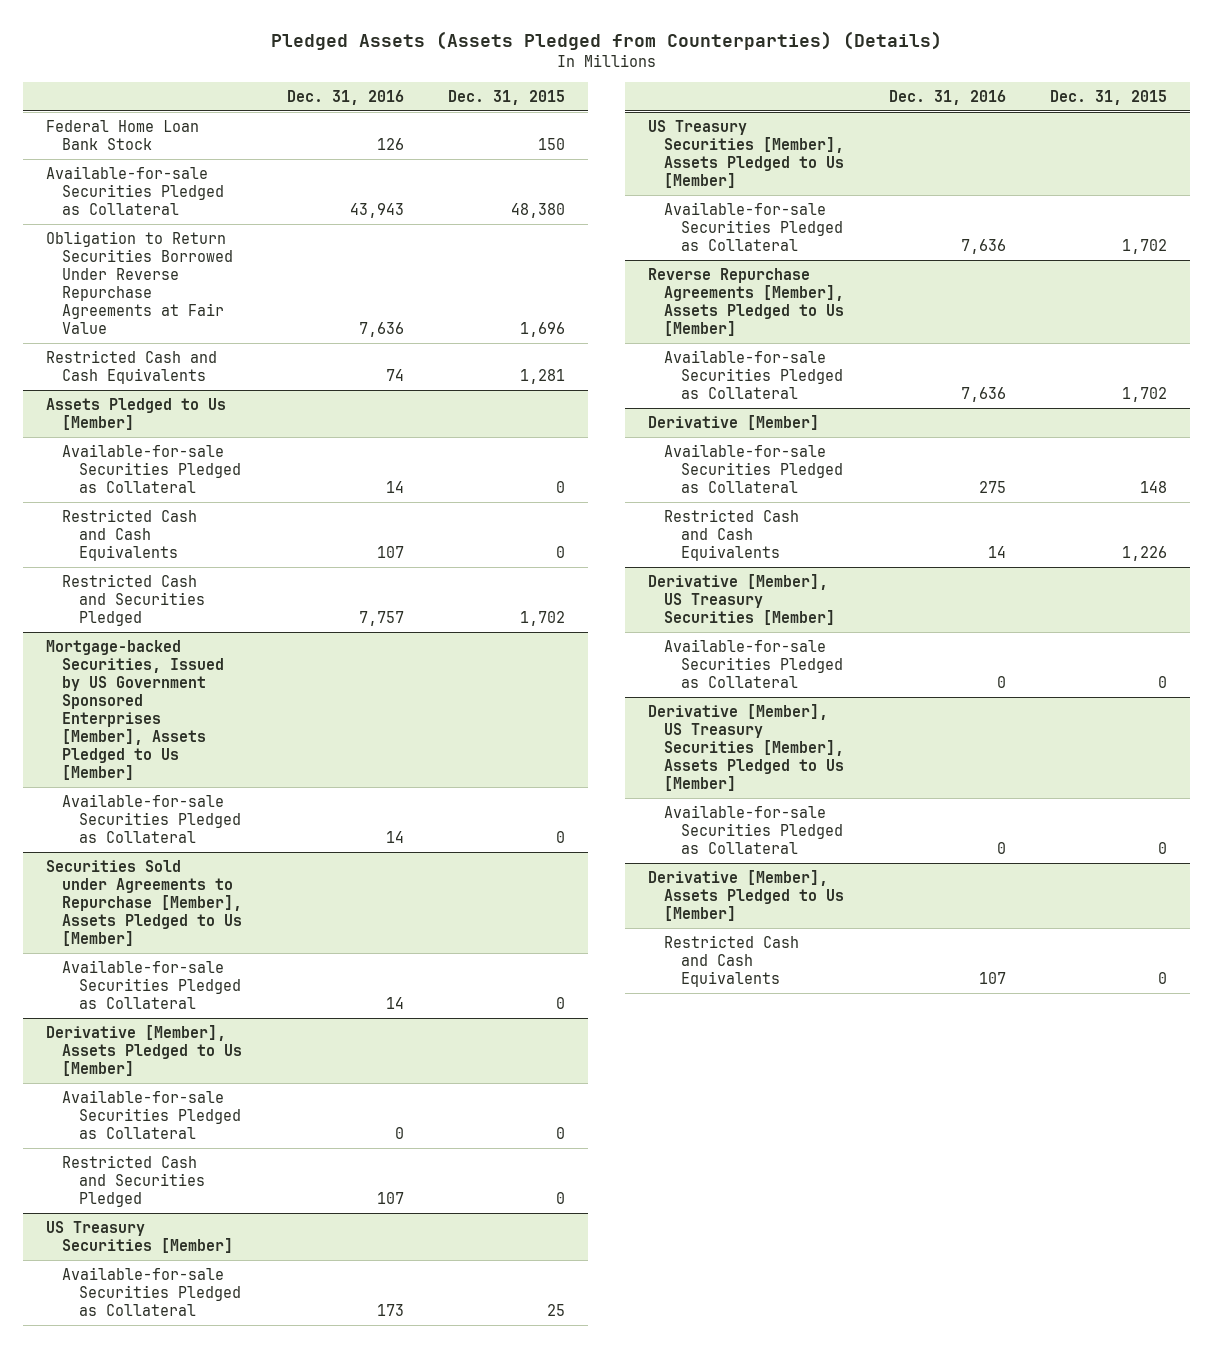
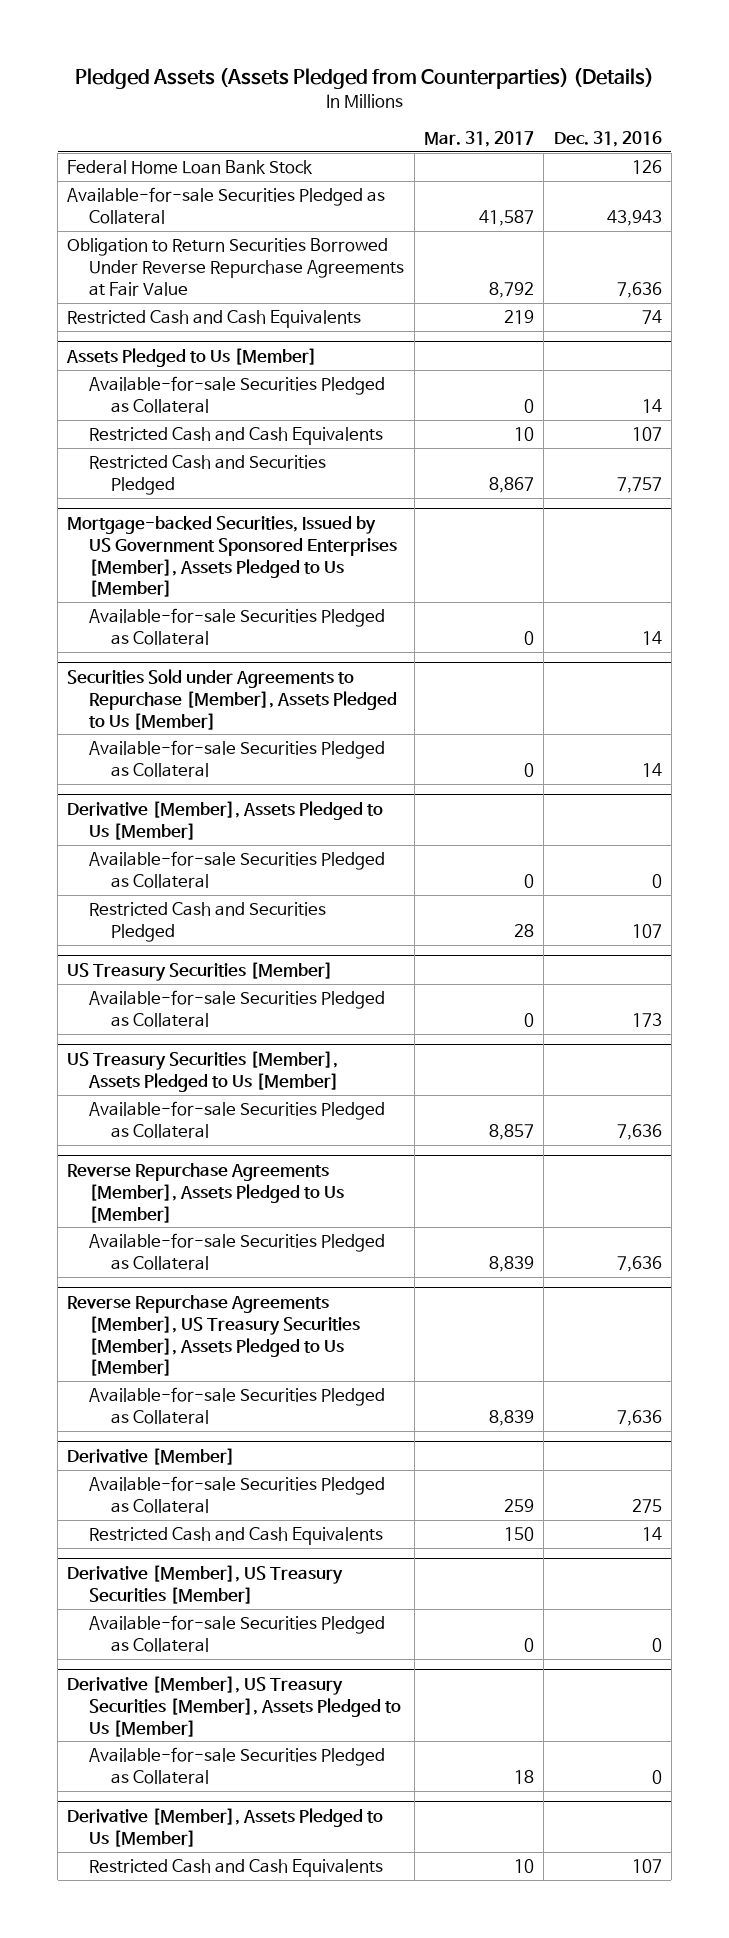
[448,90,566,106] Dec. 31, 2015 -> none
none -> [424,131,535,148] Mar. 31, 2017
none -> [67,1294,361,1377] Reverse Repurchase Agreements [Member], US Treasury Securities [Member], Assets Pledged to Us [Member]
none -> [89,1387,386,1424] Available-for-sale Securities Pledged as Collateral

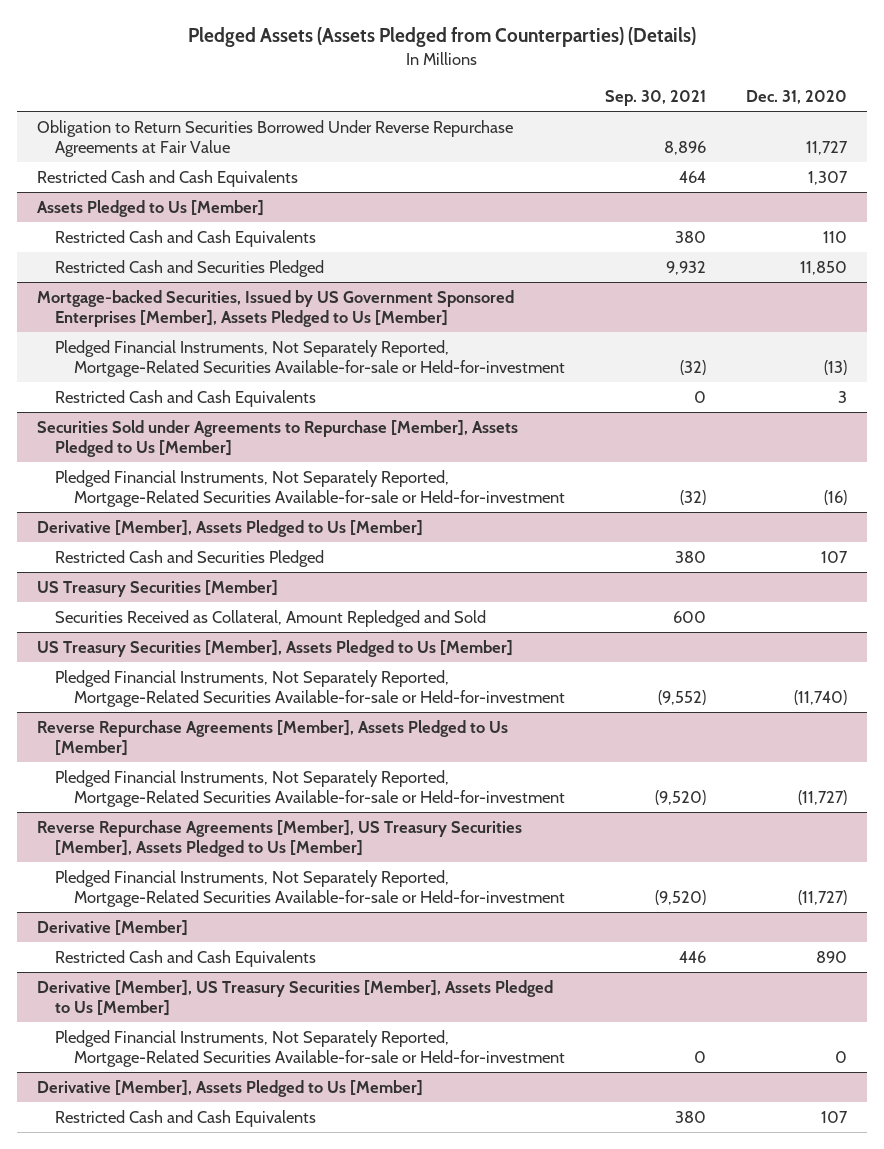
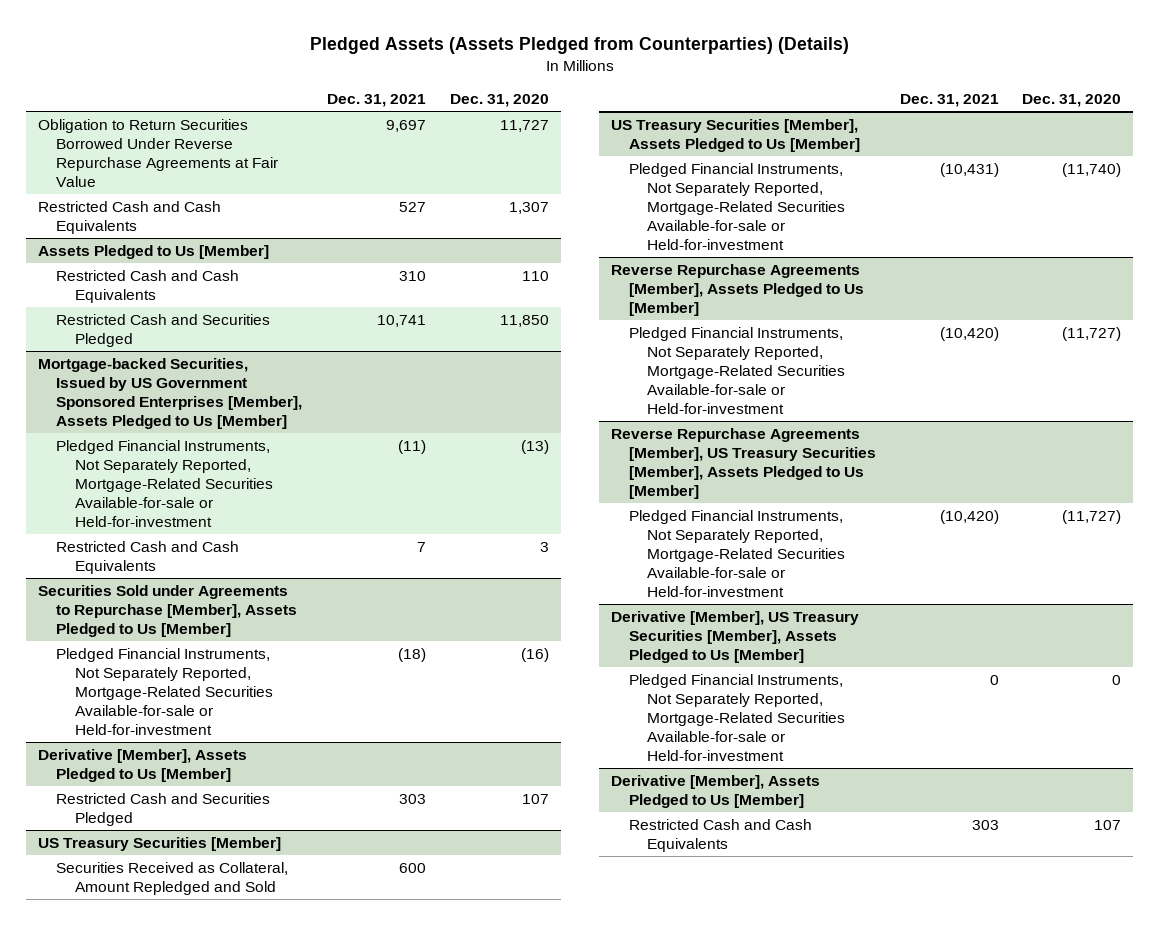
[605,90,707,107] Sep. 30, 2021 -> none
none -> [327,93,427,107] Dec. 31, 2021
[36,919,188,936] Derivative [Member] -> none
[55,949,317,967] Restricted Cash and Cash Equivalents -> none

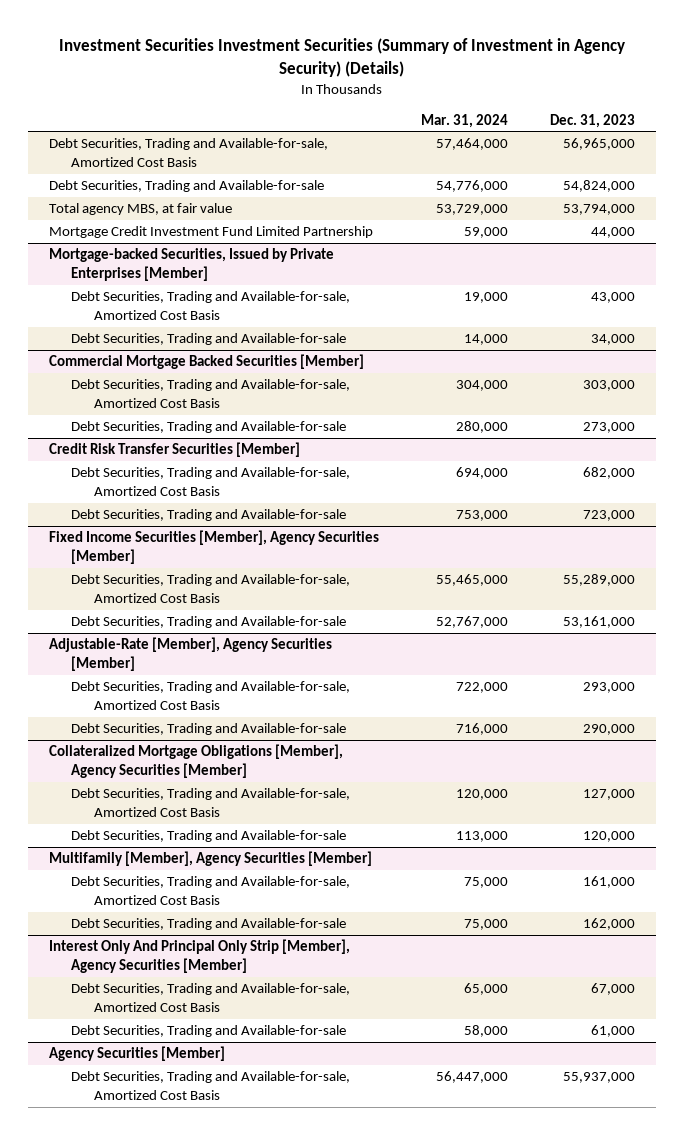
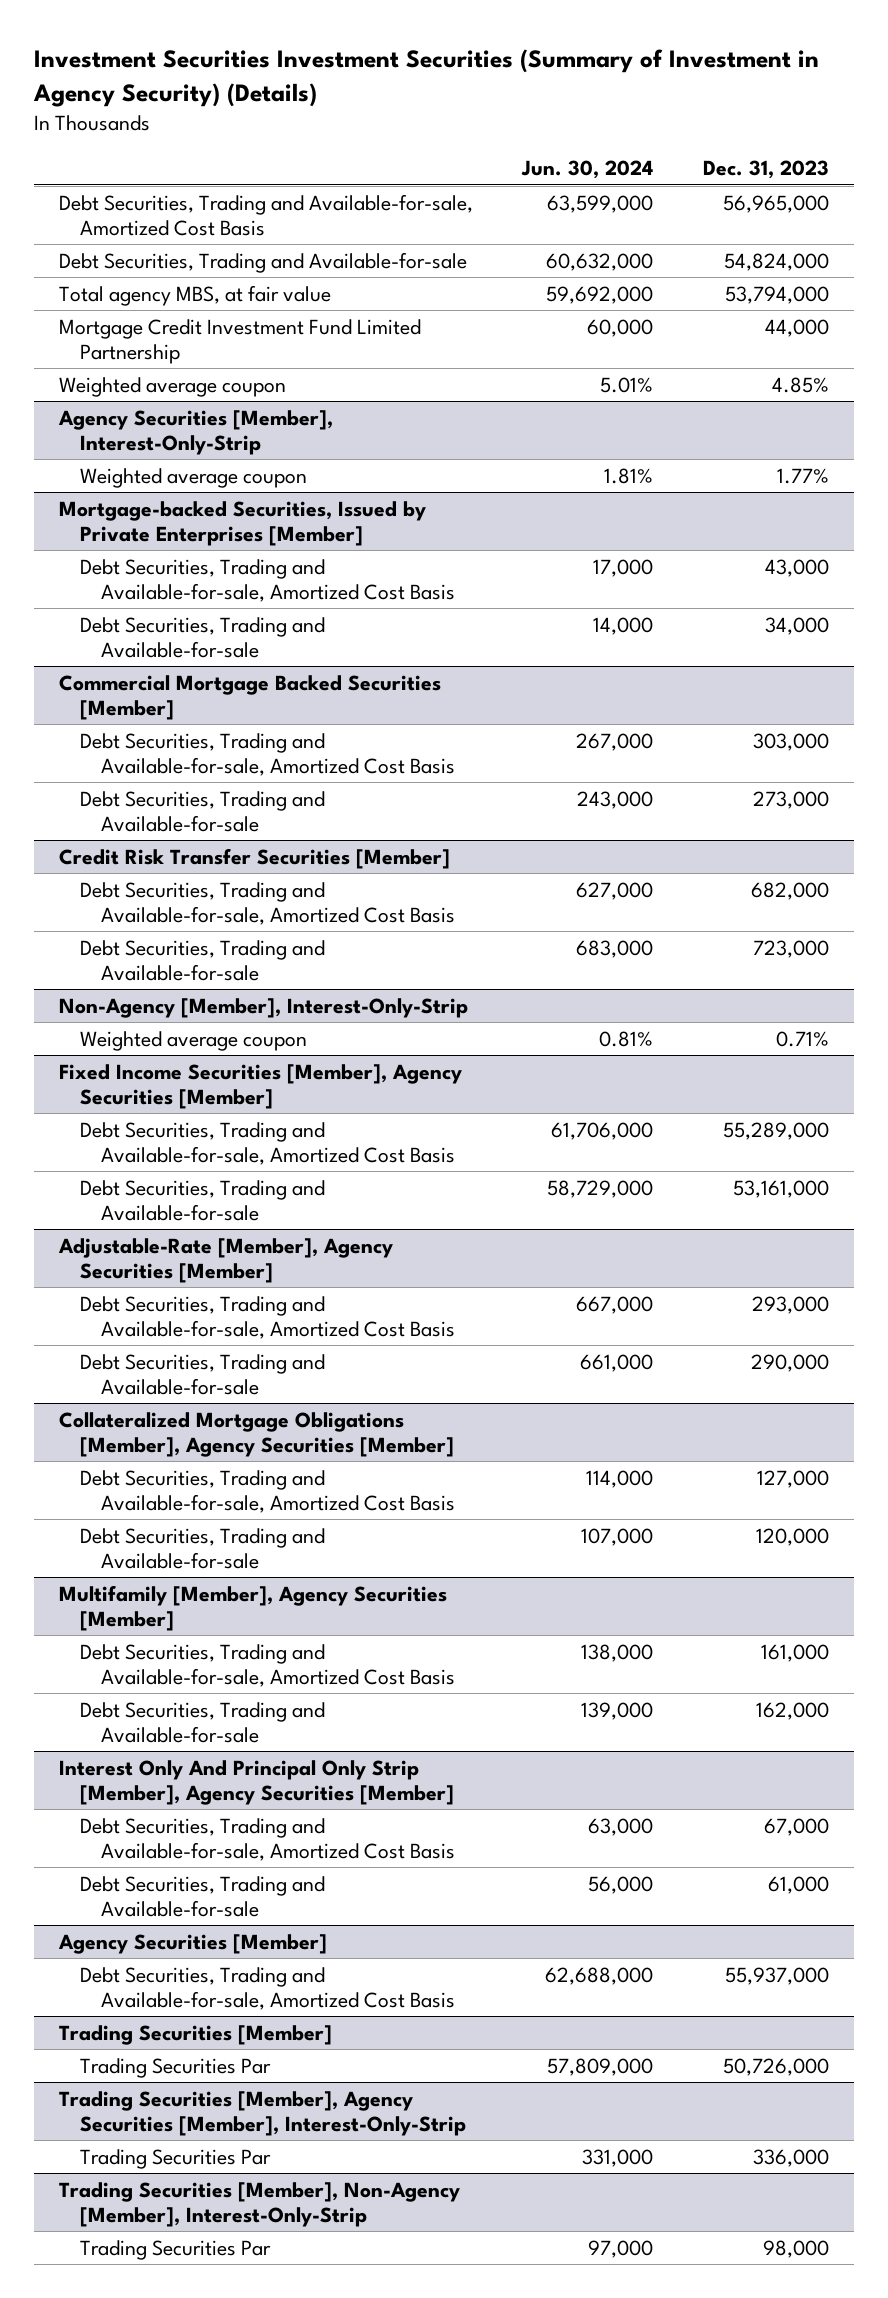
[421,113,509,128] Mar. 31, 2024 -> none
none -> [521,160,654,180] Jun. 30, 2024
none -> [58,376,286,397] Weighted average coupon
none -> [57,409,333,455] Agency Securities [Member], Interest-Only-Strip
none -> [79,467,307,488] Weighted average coupon
none -> [58,997,468,1018] Non-Agency [Member], Interest-Only-Strip
none -> [79,1030,307,1051] Weighted average coupon
none -> [58,2024,332,2045] Trading Securities [Member]
none -> [79,2057,271,2078] Trading Securities Par
none -> [58,2090,466,2136] Trading Securities [Member], Agency Securities [Member], Interest-Only-Strip
none -> [79,2148,271,2169] Trading Securities Par
none -> [58,2181,460,2227] Trading Securities [Member], Non-Agency [Member], Interest-Only-Strip
none -> [79,2239,271,2260] Trading Securities Par

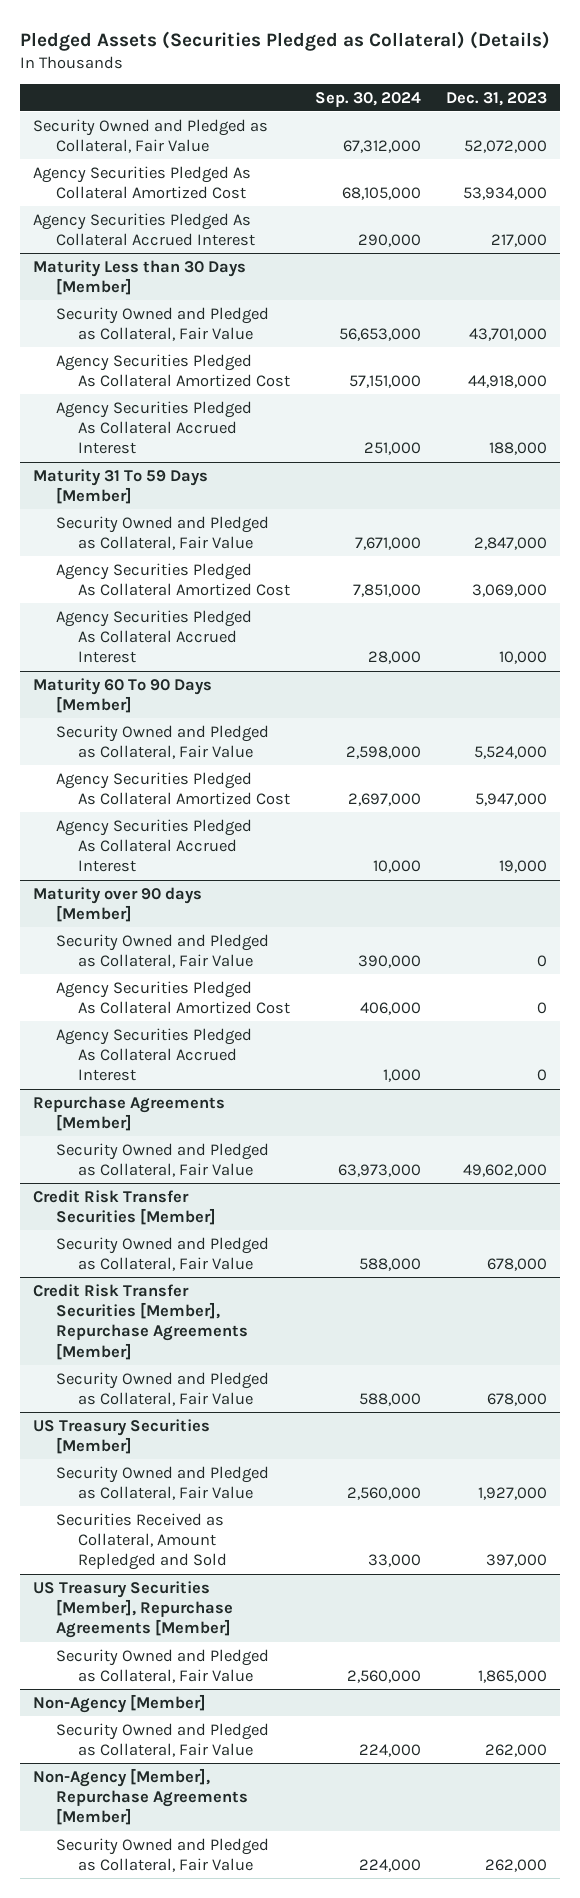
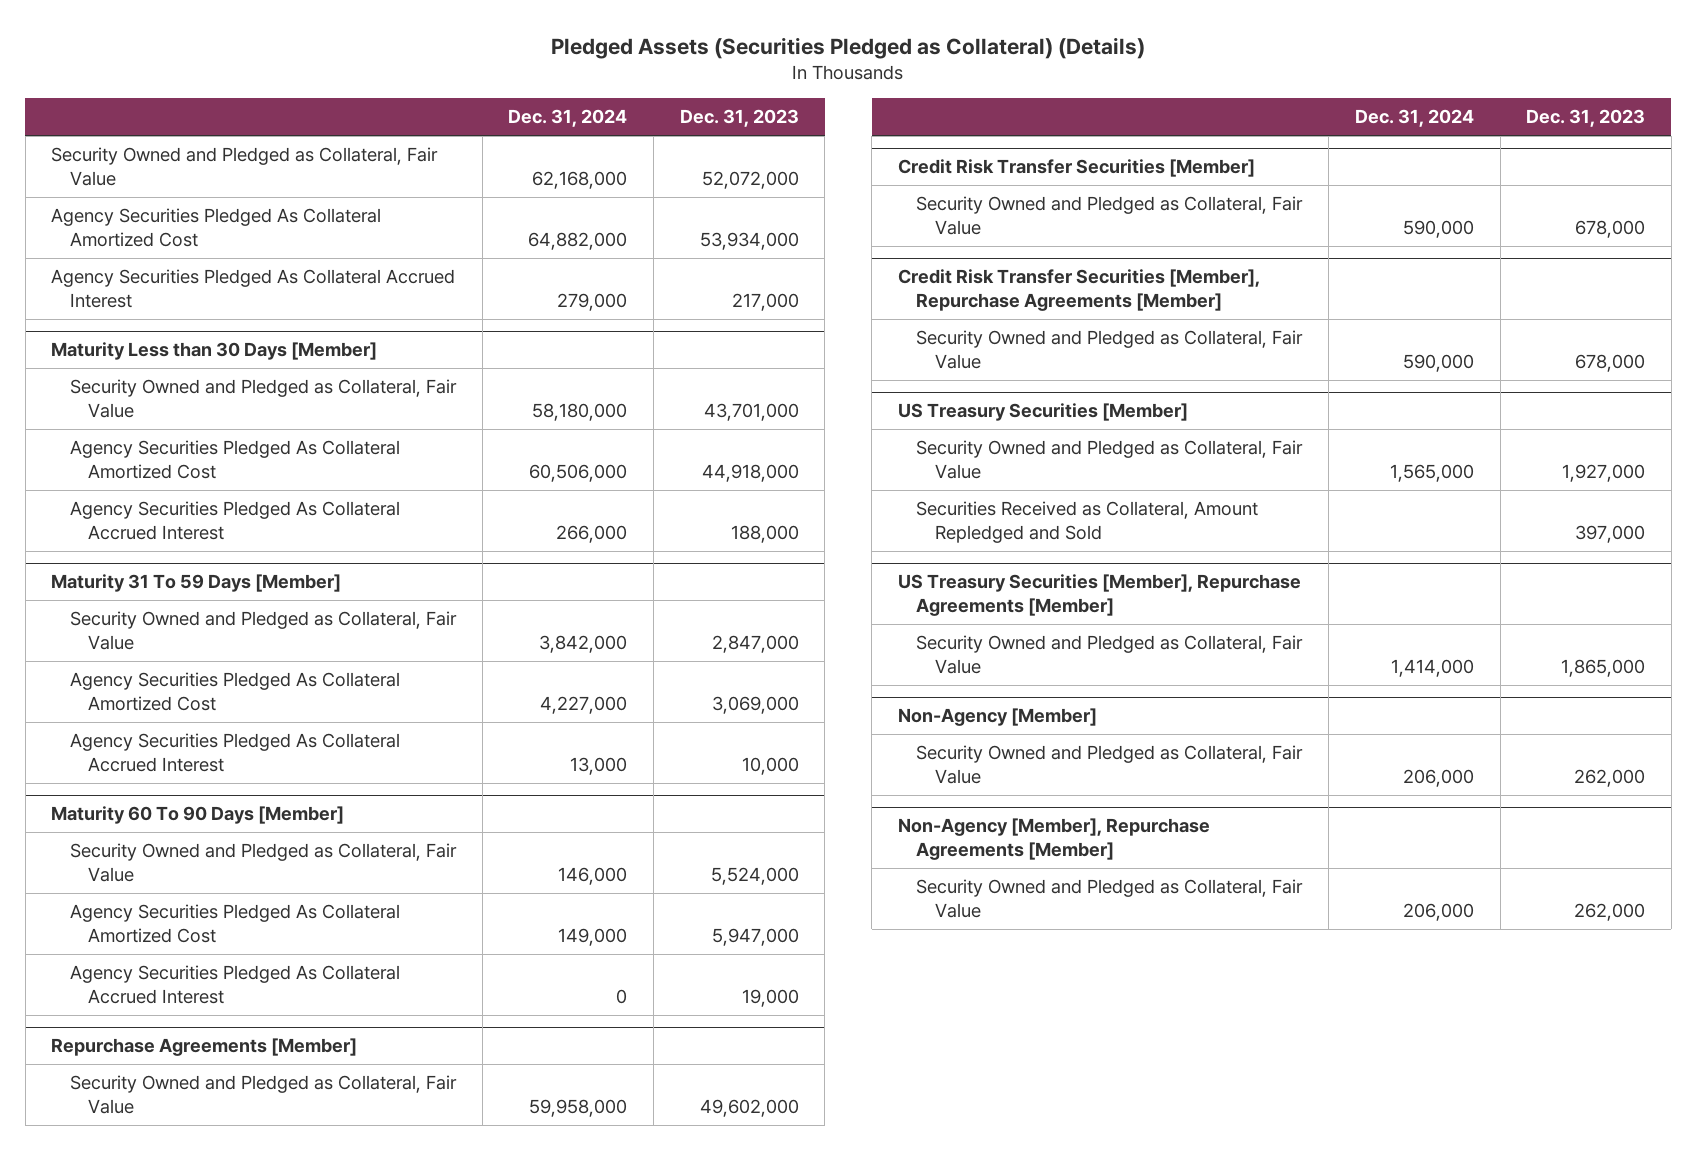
[315,91,422,107] Sep. 30, 2024 -> none
none -> [508,109,628,128] Dec. 31, 2024
[32,886,202,923] Maturity over 90 days [Member] -> none
[55,933,269,969] Security Owned and Pledged as Collateral, Fair Value -> none
[55,980,291,1015] Agency Securities Pledged As Collateral Amortized Cost -> none
[55,1027,252,1082] Agency Securities Pledged As Collateral Accrued Interest -> none

